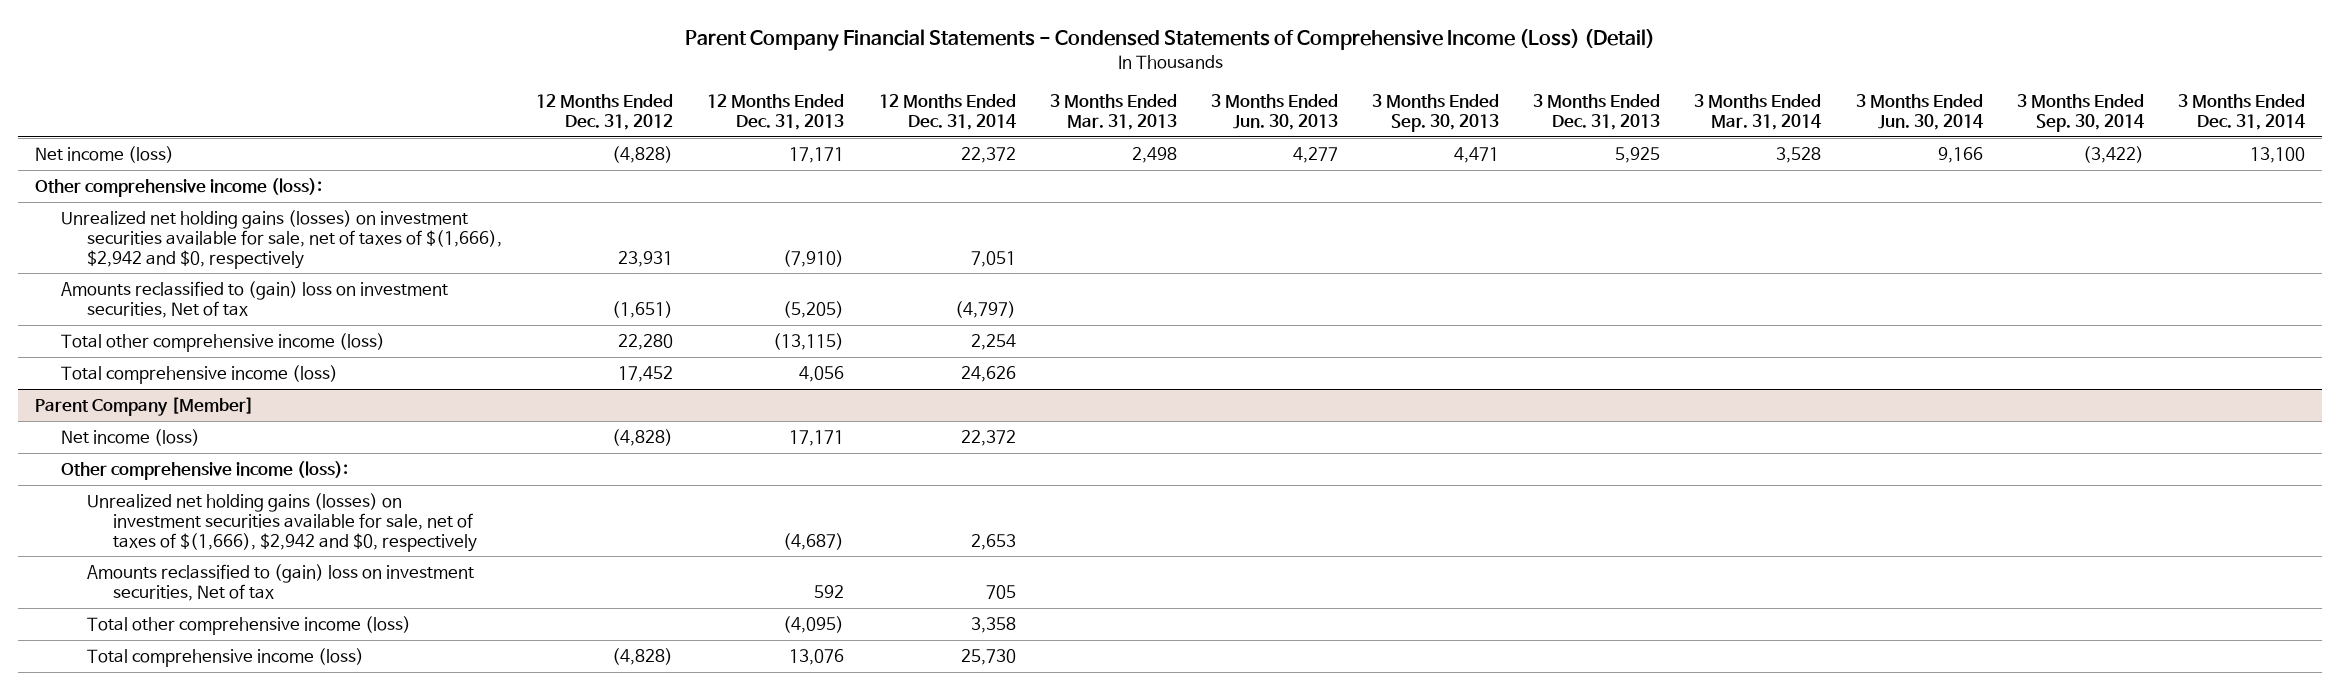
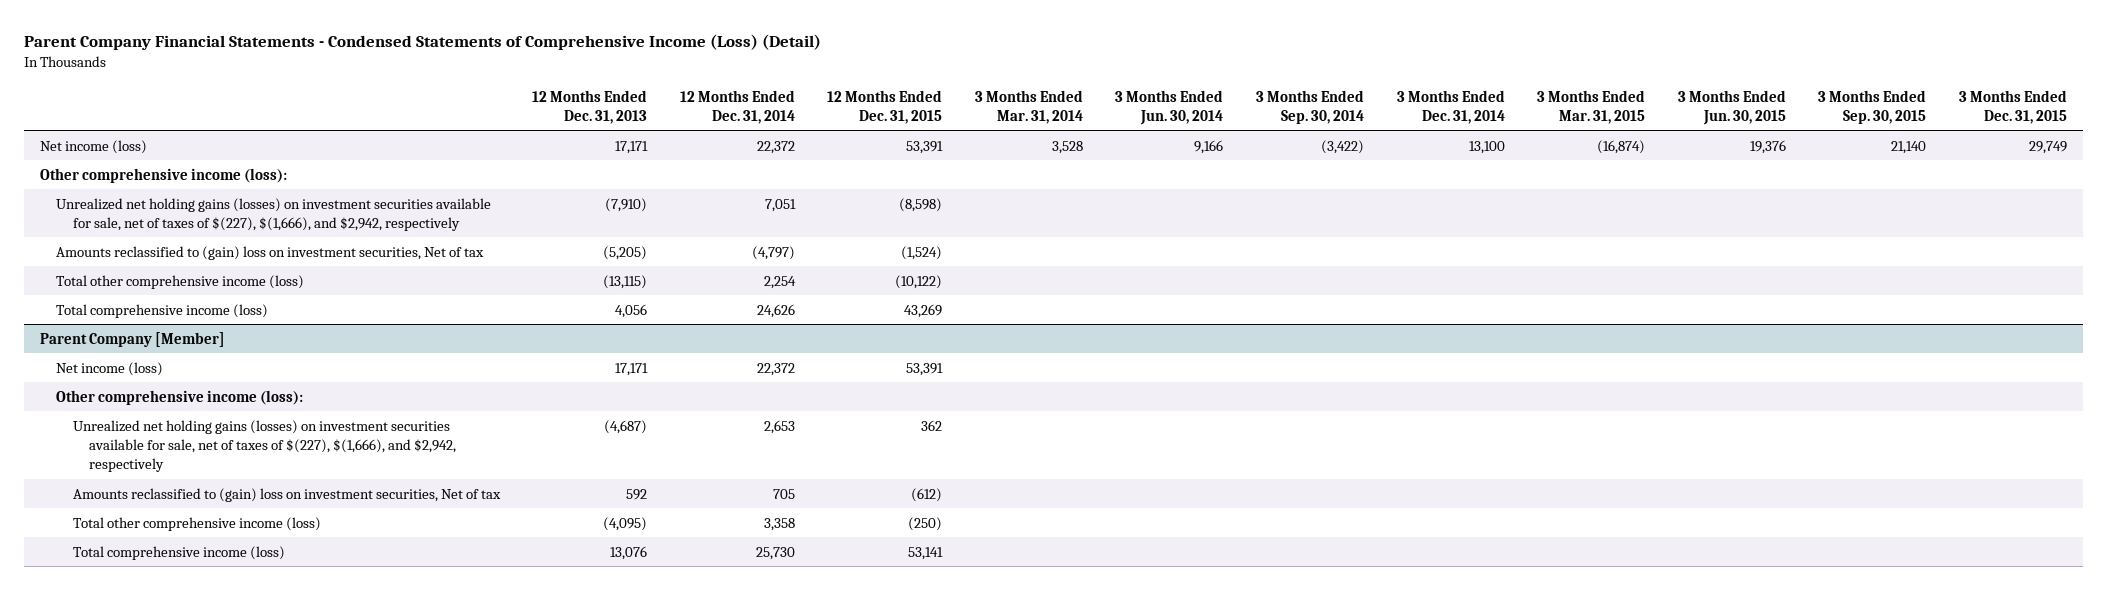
[536,93,674,130] 12 Months Ended Dec. 31, 2012 -> none
[1049,93,1177,130] 3 Months Ended Mar. 31, 2013 -> none
[1210,93,1338,130] 3 Months Ended Jun. 30, 2013 -> none
[1372,93,1500,132] 3 Months Ended Sep. 30, 2013 -> none
[1533,93,1661,130] 3 Months Ended Dec. 31, 2013 -> none
none -> [827,89,943,124] 12 Months Ended Dec. 31, 2015
none -> [1537,89,1646,124] 3 Months Ended Mar. 31, 2015
none -> [1677,89,1786,125] 3 Months Ended Jun. 30, 2015
none -> [1818,89,1927,124] 3 Months Ended Sep. 30, 2015
none -> [1958,89,2067,124] 3 Months Ended Dec. 31, 2015
[61,210,503,269] Unrealized net holding gains (losses) on investment securities available for sale, net of taxes of $(1,666), $2,942 and $0, respectively -> [56,197,492,231] Unrealized net holding gains (losses) on investment securities available for sale, net of taxes of $(227), $(1,666), and $2,942, respectively
[87,493,478,552] Unrealized net holding gains (losses) on investment securities available for sale, net of taxes of $(1,666), $2,942 and $0, respectively -> [72,419,457,473] Unrealized net holding gains (losses) on investment securities available for sale, net of taxes of $(227), $(1,666), and $2,942, respectively

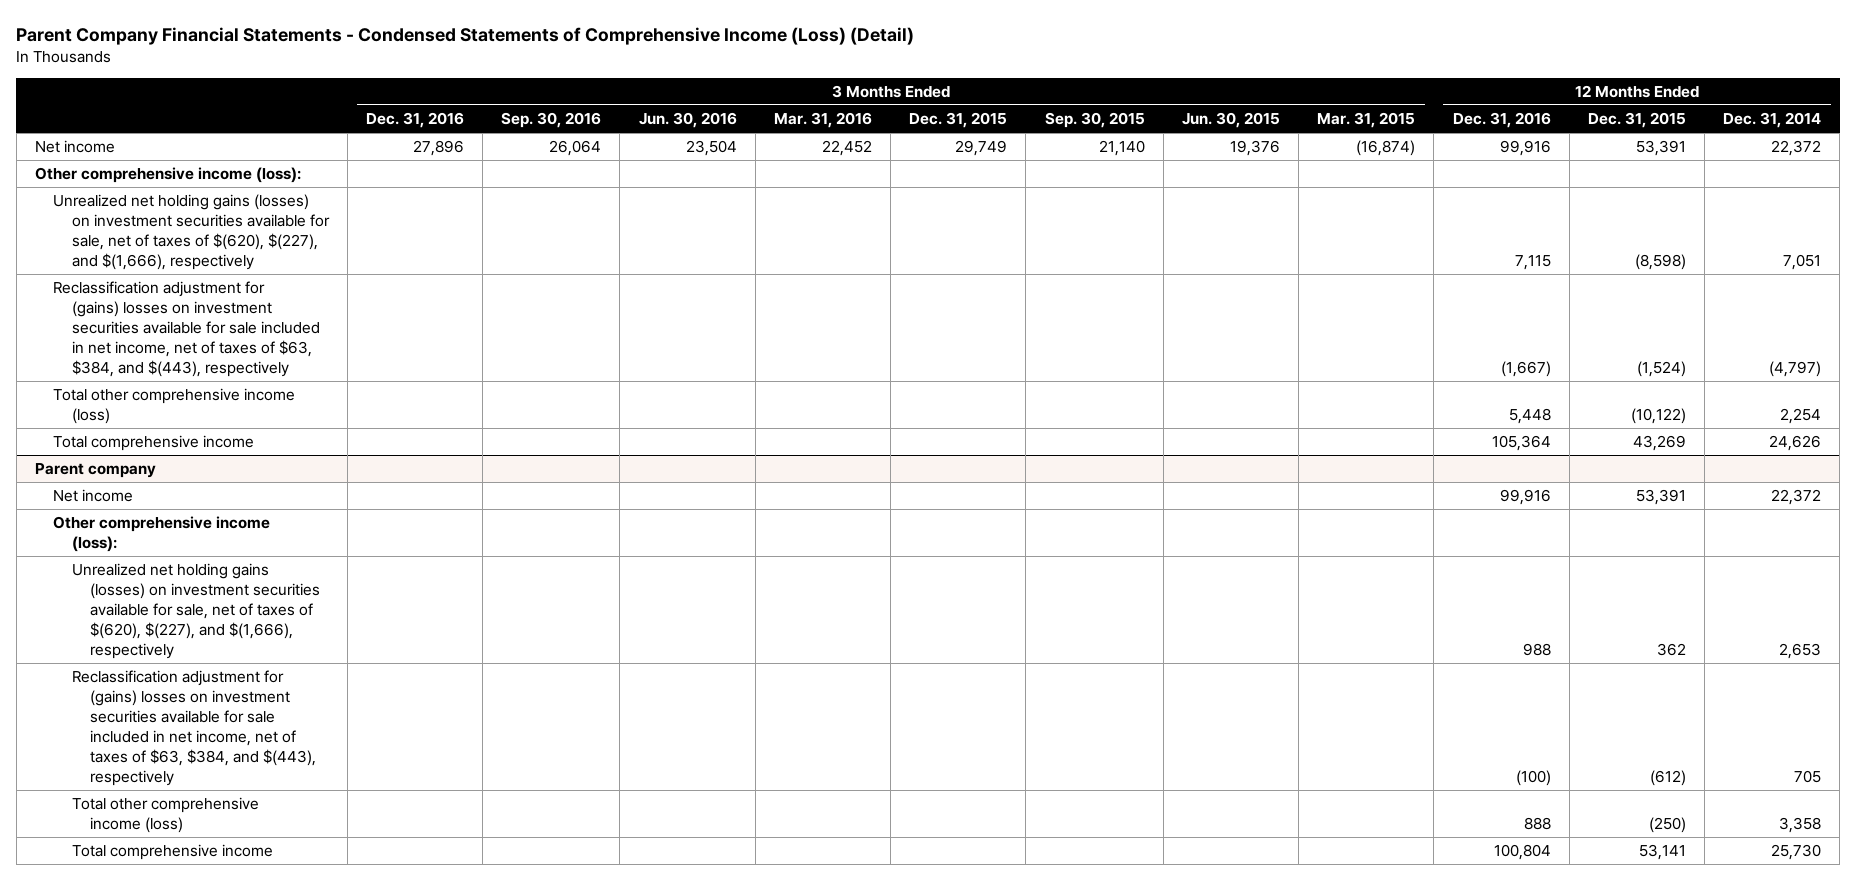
[532,89,648,124] 12 Months Ended Dec. 31, 2013 -> none
[974,89,1083,124] 3 Months Ended Mar. 31, 2014 -> none
[1115,89,1224,125] 3 Months Ended Jun. 30, 2014 -> none
[1256,89,1365,124] 3 Months Ended Sep. 30, 2014 -> none
[1396,89,1505,124] 3 Months Ended Dec. 31, 2014 -> none
none -> [365,111,464,128] Dec. 31, 2016
none -> [501,111,602,128] Sep. 30, 2016
none -> [638,111,737,128] Jun. 30, 2016
none -> [773,111,872,128] Mar. 31, 2016
none -> [1452,111,1551,128] Dec. 31, 2016
[39,139,147,154] Net income (loss) -> [35,140,116,154] Net income
[56,197,492,231] Unrealized net holding gains (losses) on investment securities available for sale, net of taxes of $(227), $(1,666), and $2,942, respectively -> [53,194,330,270] Unrealized net holding gains (losses) on investment securities available for sale, net of taxes of $(620), $(227), and $(1,666), respectively
[56,245,485,260] Amounts reclassified to (gain) loss on investment securities, Net of tax -> [53,281,320,377] Reclassification adjustment for (gains) losses on investment securities available for sale included in net income, net of taxes of $63, $384, and $(443), respectively
[56,303,269,318] Total comprehensive income (loss) -> [53,435,255,452] Total comprehensive income
[39,331,225,347] Parent Company [Member] -> [35,463,157,479] Parent company
[56,361,164,376] Net income (loss) -> [53,489,134,503] Net income
[72,419,457,473] Unrealized net holding gains (losses) on investment securities available for sale, net of taxes of $(227), $(1,666), and $2,942, respectively -> [71,563,320,659] Unrealized net holding gains (losses) on investment securities available for sale, net of taxes of $(620), $(227), and $(1,666), respectively
[72,487,501,502] Amounts reclassified to (gain) loss on investment securities, Net of tax -> [71,670,316,786] Reclassification adjustment for (gains) losses on investment securities available for sale included in net income, net of taxes of $63, $384, and $(443), respectively
[72,545,285,560] Total comprehensive income (loss) -> [71,844,273,861] Total comprehensive income

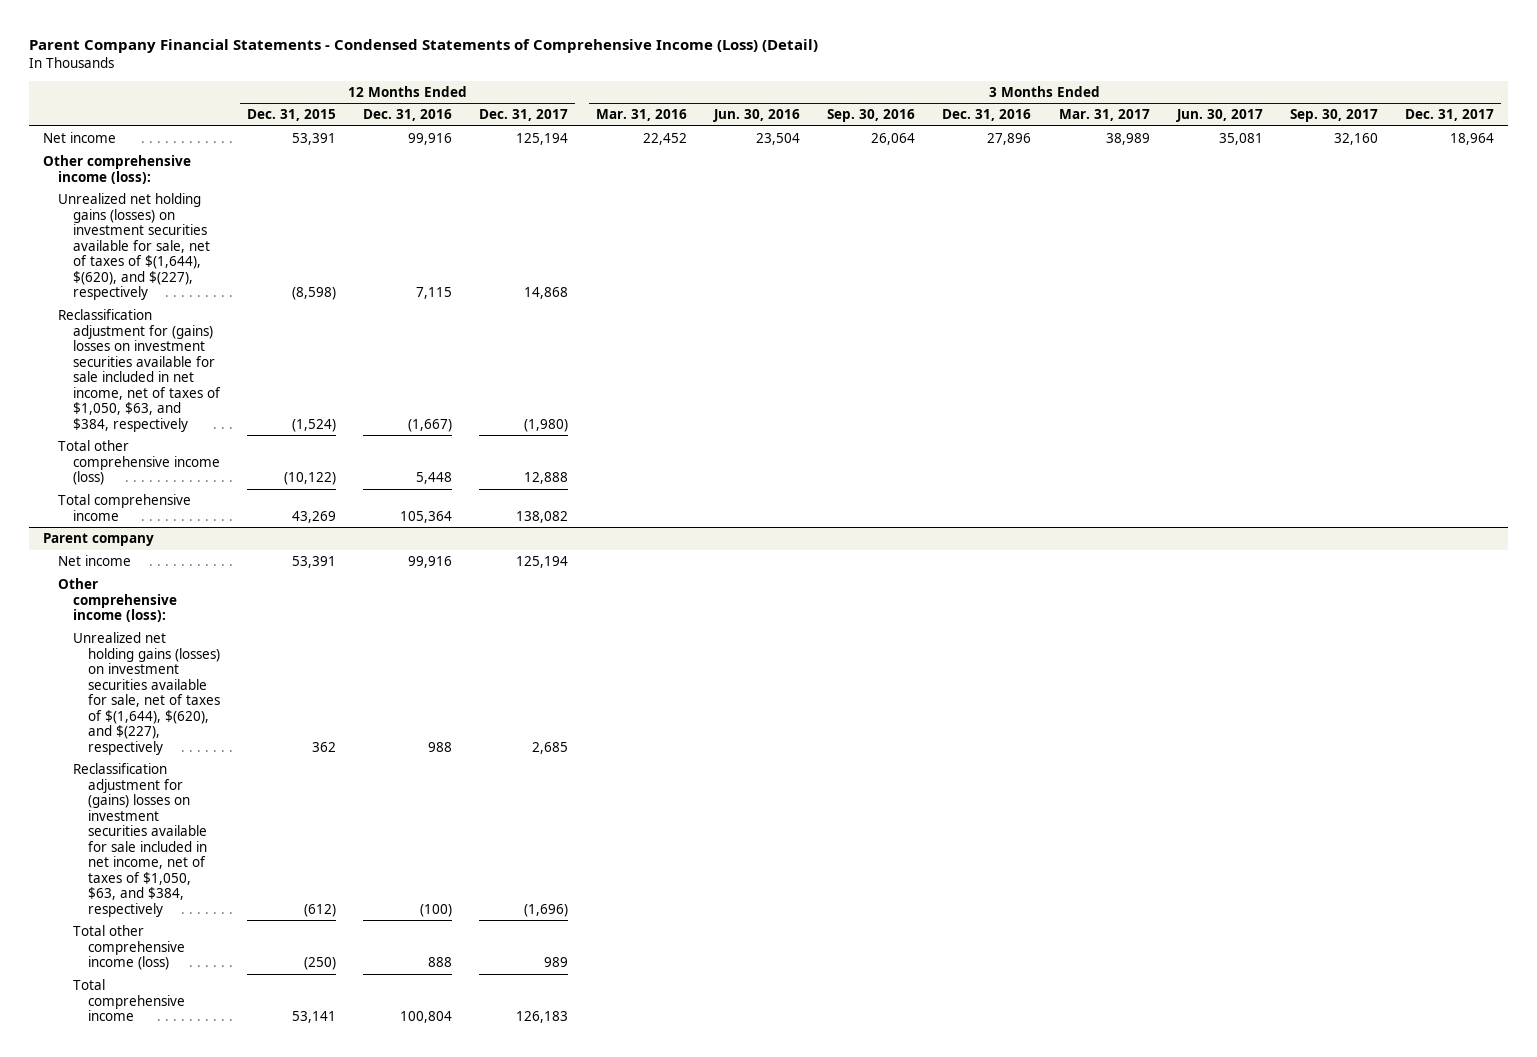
[909,111,1008,128] Dec. 31, 2015 -> none
[1044,111,1145,128] Sep. 30, 2015 -> none
[1181,111,1280,128] Jun. 30, 2015 -> none
[1317,111,1416,128] Mar. 31, 2015 -> none
[1723,111,1822,128] Dec. 31, 2014 -> none
none -> [479,109,569,122] Dec. 31, 2017
none -> [1058,109,1150,122] Mar. 31, 2017
none -> [1175,109,1263,123] Jun. 30, 2017
none -> [1290,109,1379,123] Sep. 30, 2017
none -> [1405,109,1495,122] Dec. 31, 2017
[53,194,330,270] Unrealized net holding gains (losses) on investment securities available for sale, net of taxes of $(620), $(227), and $(1,666), respectively -> [57,193,210,301] Unrealized net holding gains (losses) on investment securities available for sale, net of taxes of $(1,644), $(620), and $(227), respectively
[53,281,320,377] Reclassification adjustment for (gains) losses on investment securities available for sale included in net income, net of taxes of $63, $384, and $(443), respectively -> [57,309,221,432] Reclassification adjustment for (gains) losses on investment securities available for sale included in net income, net of taxes of $1,050, $63, and $384, respectively
[71,563,320,659] Unrealized net holding gains (losses) on investment securities available for sale, net of taxes of $(620), $(227), and $(1,666), respectively -> [72,632,220,755] Unrealized net holding gains (losses) on investment securities available for sale, net of taxes of $(1,644), $(620), and $(227), respectively
[71,670,316,786] Reclassification adjustment for (gains) losses on investment securities available for sale included in net income, net of taxes of $63, $384, and $(443), respectively -> [72,763,207,917] Reclassification adjustment for (gains) losses on investment securities available for sale included in net income, net of taxes of $1,050, $63, and $384, respectively

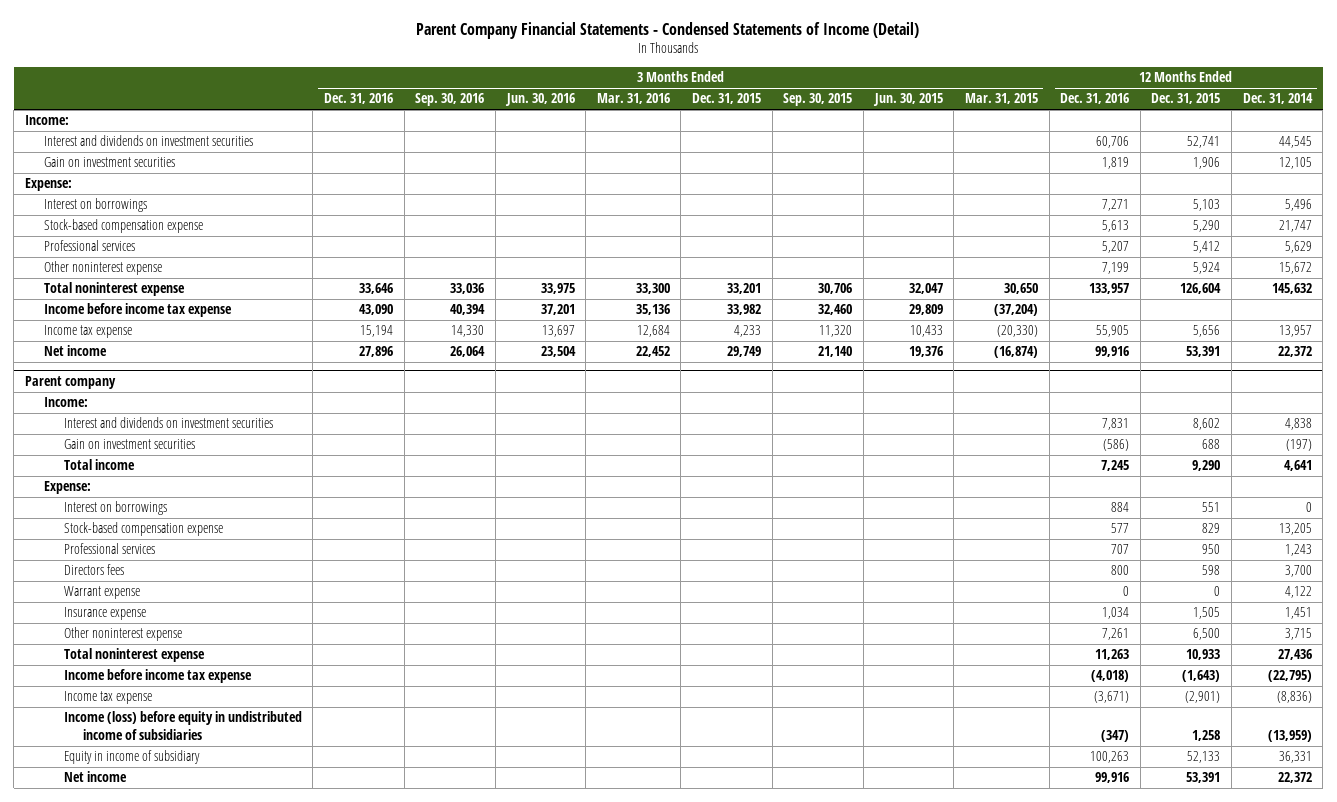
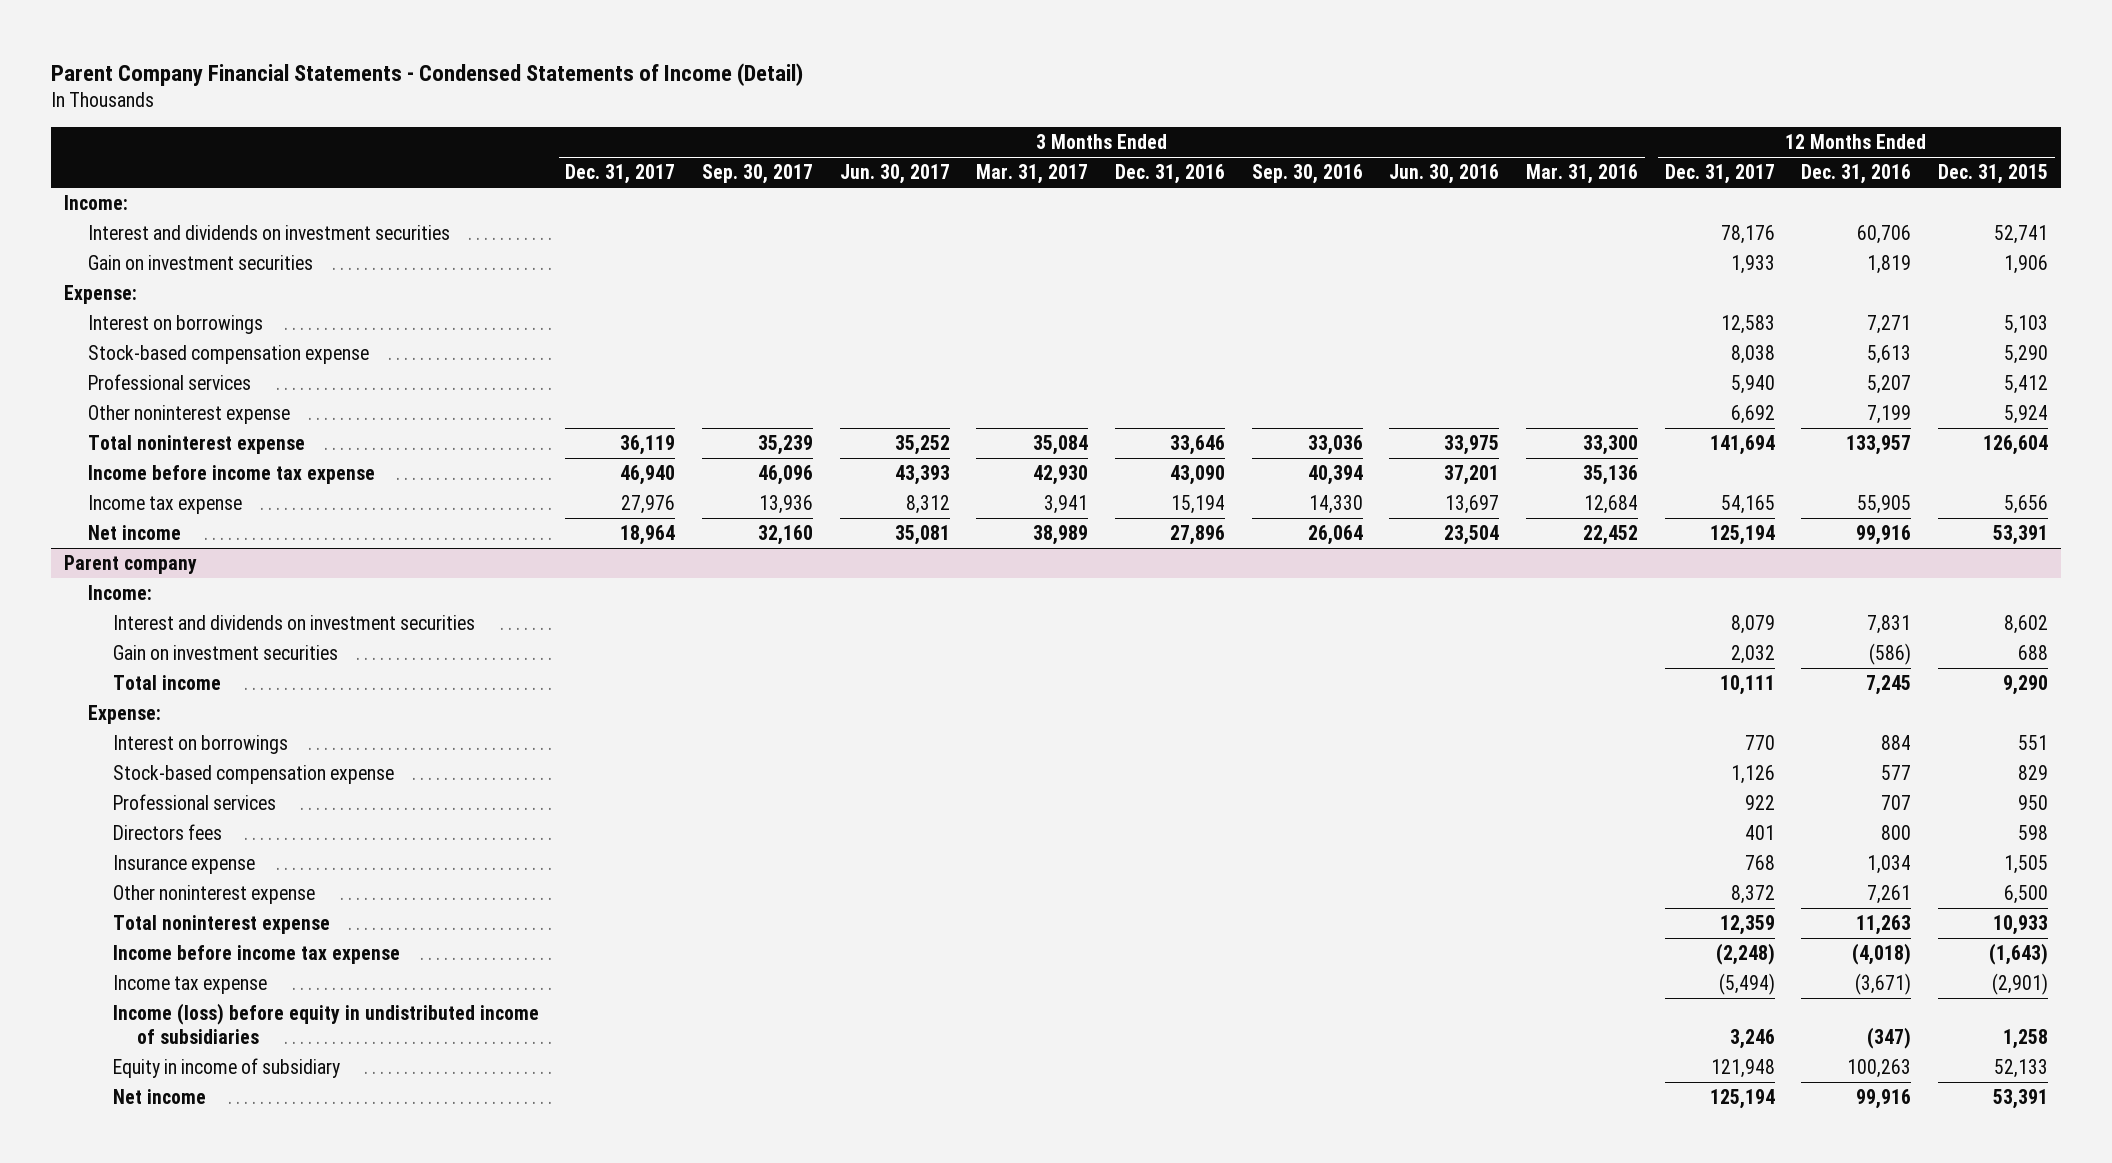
[692,93,762,105] Dec. 31, 2015 -> none
[783,93,853,107] Sep. 30, 2015 -> none
[872,93,943,107] Jun. 30, 2015 -> none
[964,93,1038,105] Mar. 31, 2015 -> none
[1242,93,1313,105] Dec. 31, 2014 -> none
none -> [565,163,676,184] Dec. 31, 2017
none -> [701,163,813,184] Sep. 30, 2017
none -> [839,163,950,184] Jun. 30, 2017
none -> [976,163,1089,184] Mar. 31, 2017
none -> [1664,163,1775,184] Dec. 31, 2017
[63,586,140,600] Warrant expense -> none

